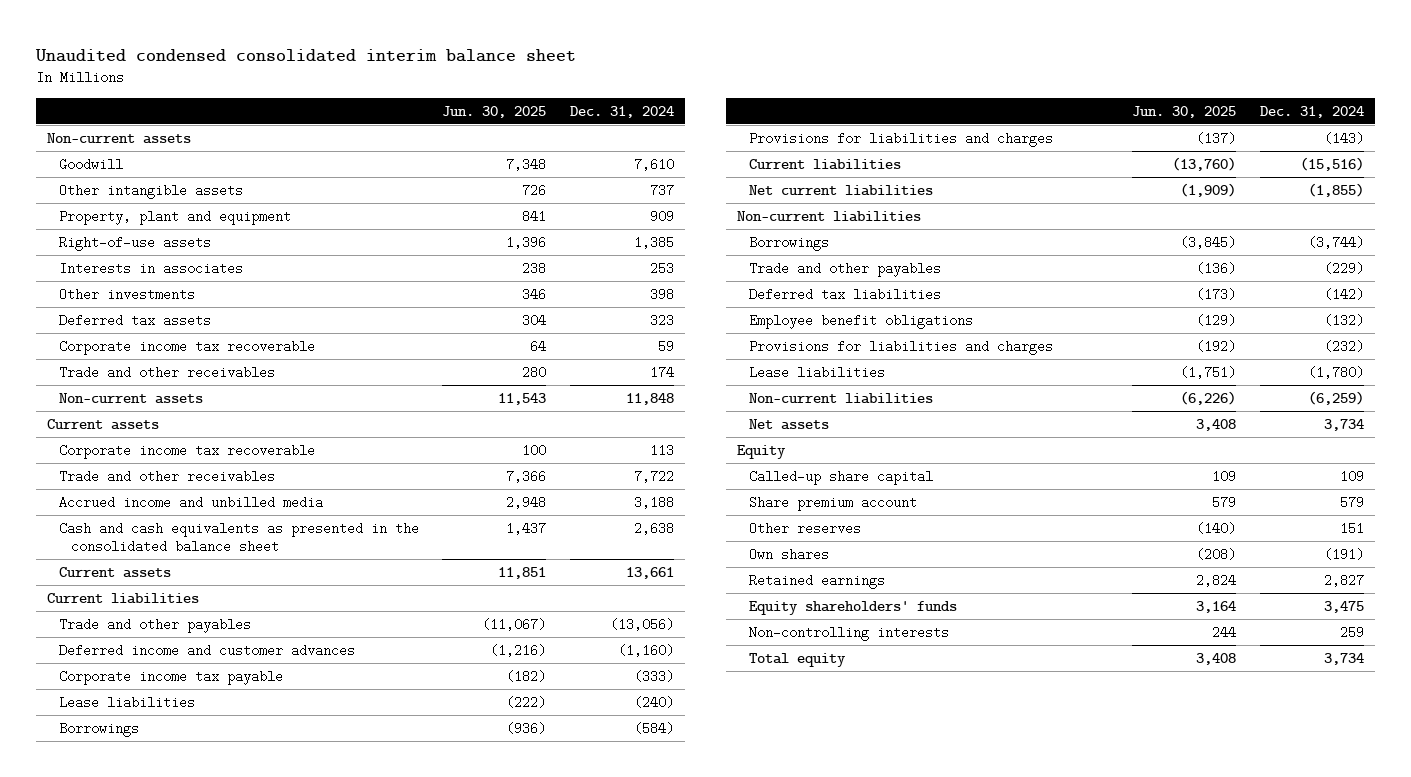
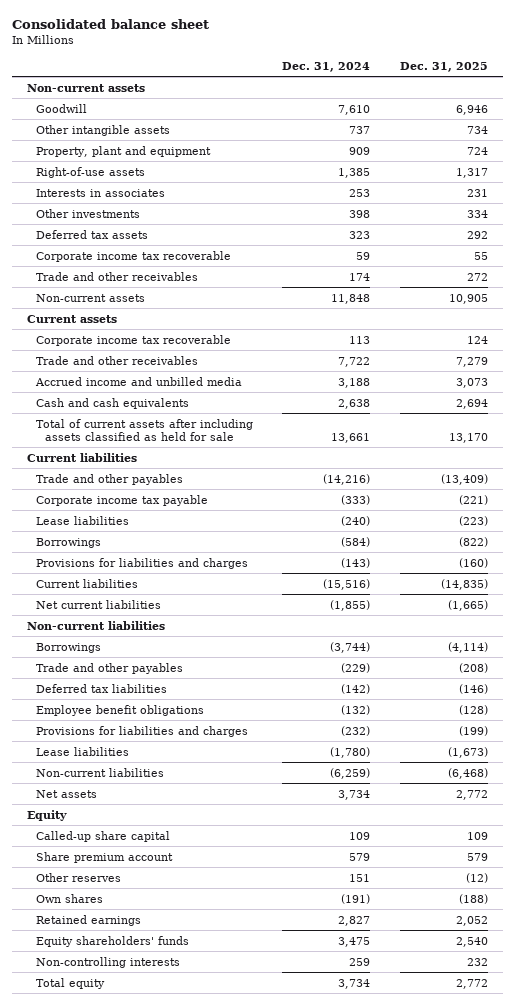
[34,48,576,62] Unaudited condensed consolidated interim balance sheet -> [11,19,209,30] Consolidated balance sheet
[442,105,547,118] Jun. 30, 2025 -> none
none -> [400,61,489,72] Dec. 31, 2025
[59,521,420,554] Cash and cash equivalents as presented in the consolidated balance sheet -> [35,397,189,409] Cash and cash equivalents
[59,566,172,578] Current assets -> [35,418,253,441] Total of current assets after including assets classified as held for sale
[59,643,356,657] Deferred income and customer advances -> none
[609,617,674,631] (13,056) -> [323,473,371,485] (14,216)

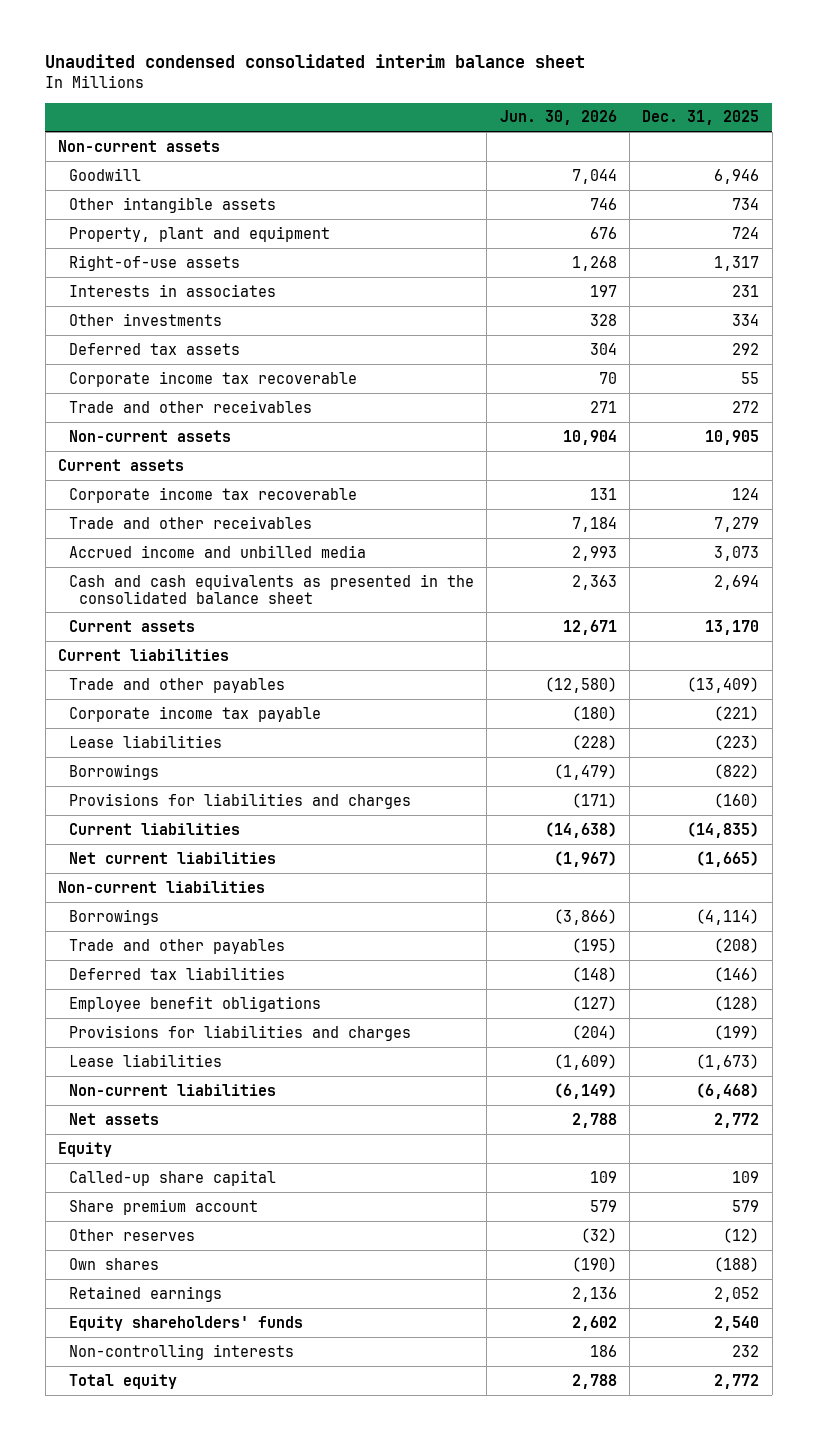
[11,19,209,30] Consolidated balance sheet -> [45,54,586,69] Unaudited condensed consolidated interim balance sheet
[282,61,371,72] Dec. 31, 2024 -> none
none -> [499,110,617,126] Jun. 30, 2026
[35,397,189,409] Cash and cash equivalents -> [68,573,474,604] Cash and cash equivalents as presented in the consolidated balance sheet
[35,418,253,441] Total of current assets after including assets classified as held for sale -> [68,619,195,632] Current assets

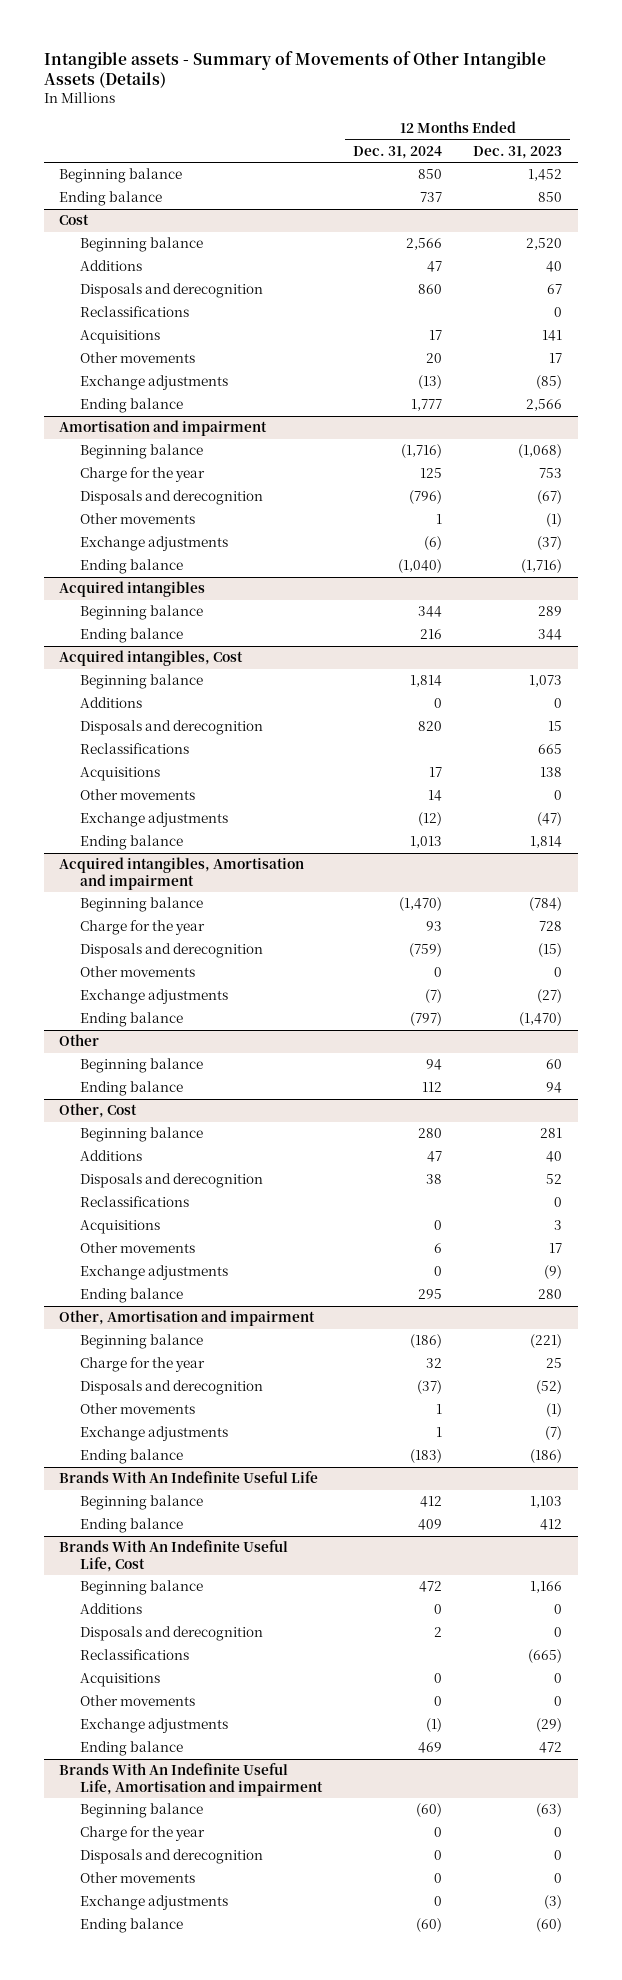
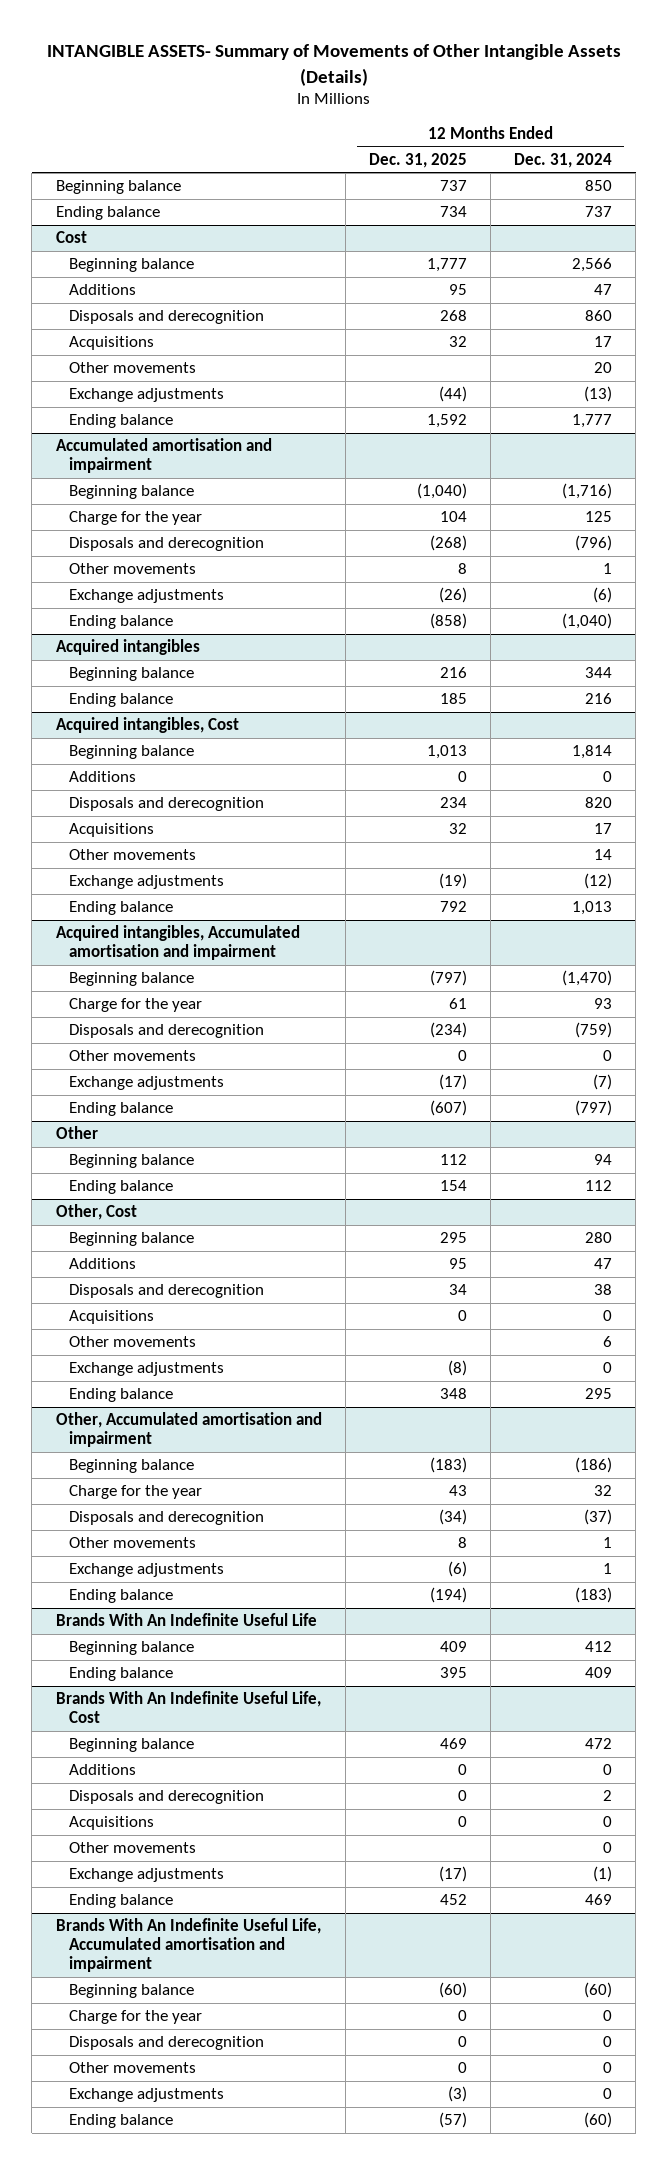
[43,50,546,89] Intangible assets - Summary of Movements of Other Intangible Assets (Details) -> [46,44,621,86] INTANGIBLE ASSETS- Summary of Movements of Other Intangible Assets (Details)
[473,145,563,159] Dec. 31, 2023 -> none
none -> [368,152,467,168] Dec. 31, 2025
[79,306,189,318] Reclassifications -> none
[59,420,268,437] Amortisation and impairment -> [55,438,272,474] Accumulated amortisation and impairment
[79,743,189,755] Reclassifications -> none
[59,857,305,890] Acquired intangibles, Amortisation and impairment -> [55,925,300,961] Acquired intangibles, Accumulated amortisation and impairment
[79,1196,189,1208] Reclassifications -> none
[59,1310,316,1327] Other, Amortisation and impairment -> [55,1412,322,1448] Other, Accumulated amortisation and impairment
[79,1649,189,1661] Reclassifications -> none
[59,1763,323,1796] Brands With An Indefinite Useful Life, Amortisation and impairment -> [55,1918,321,1973] Brands With An Indefinite Useful Life, Accumulated amortisation and impairment

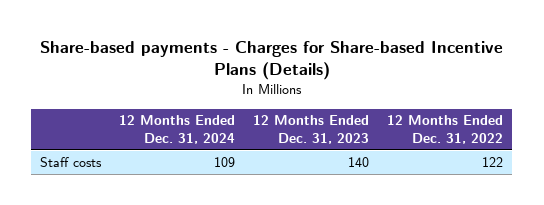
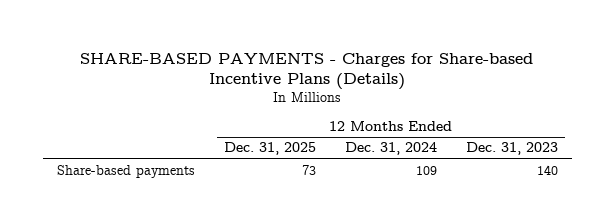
[39,41,503,81] Share-based payments - Charges for Share-based Incentive Plans (Details) -> [80,52,534,91] SHARE-BASED PAYMENTS - Charges for Share-based Incentive Plans (Details)
[387,114,504,145] 12 Months Ended Dec. 31, 2022 -> none
none -> [224,142,317,156] Dec. 31, 2025
[40,157,103,168] Staff costs -> [57,165,196,179] Share-based payments

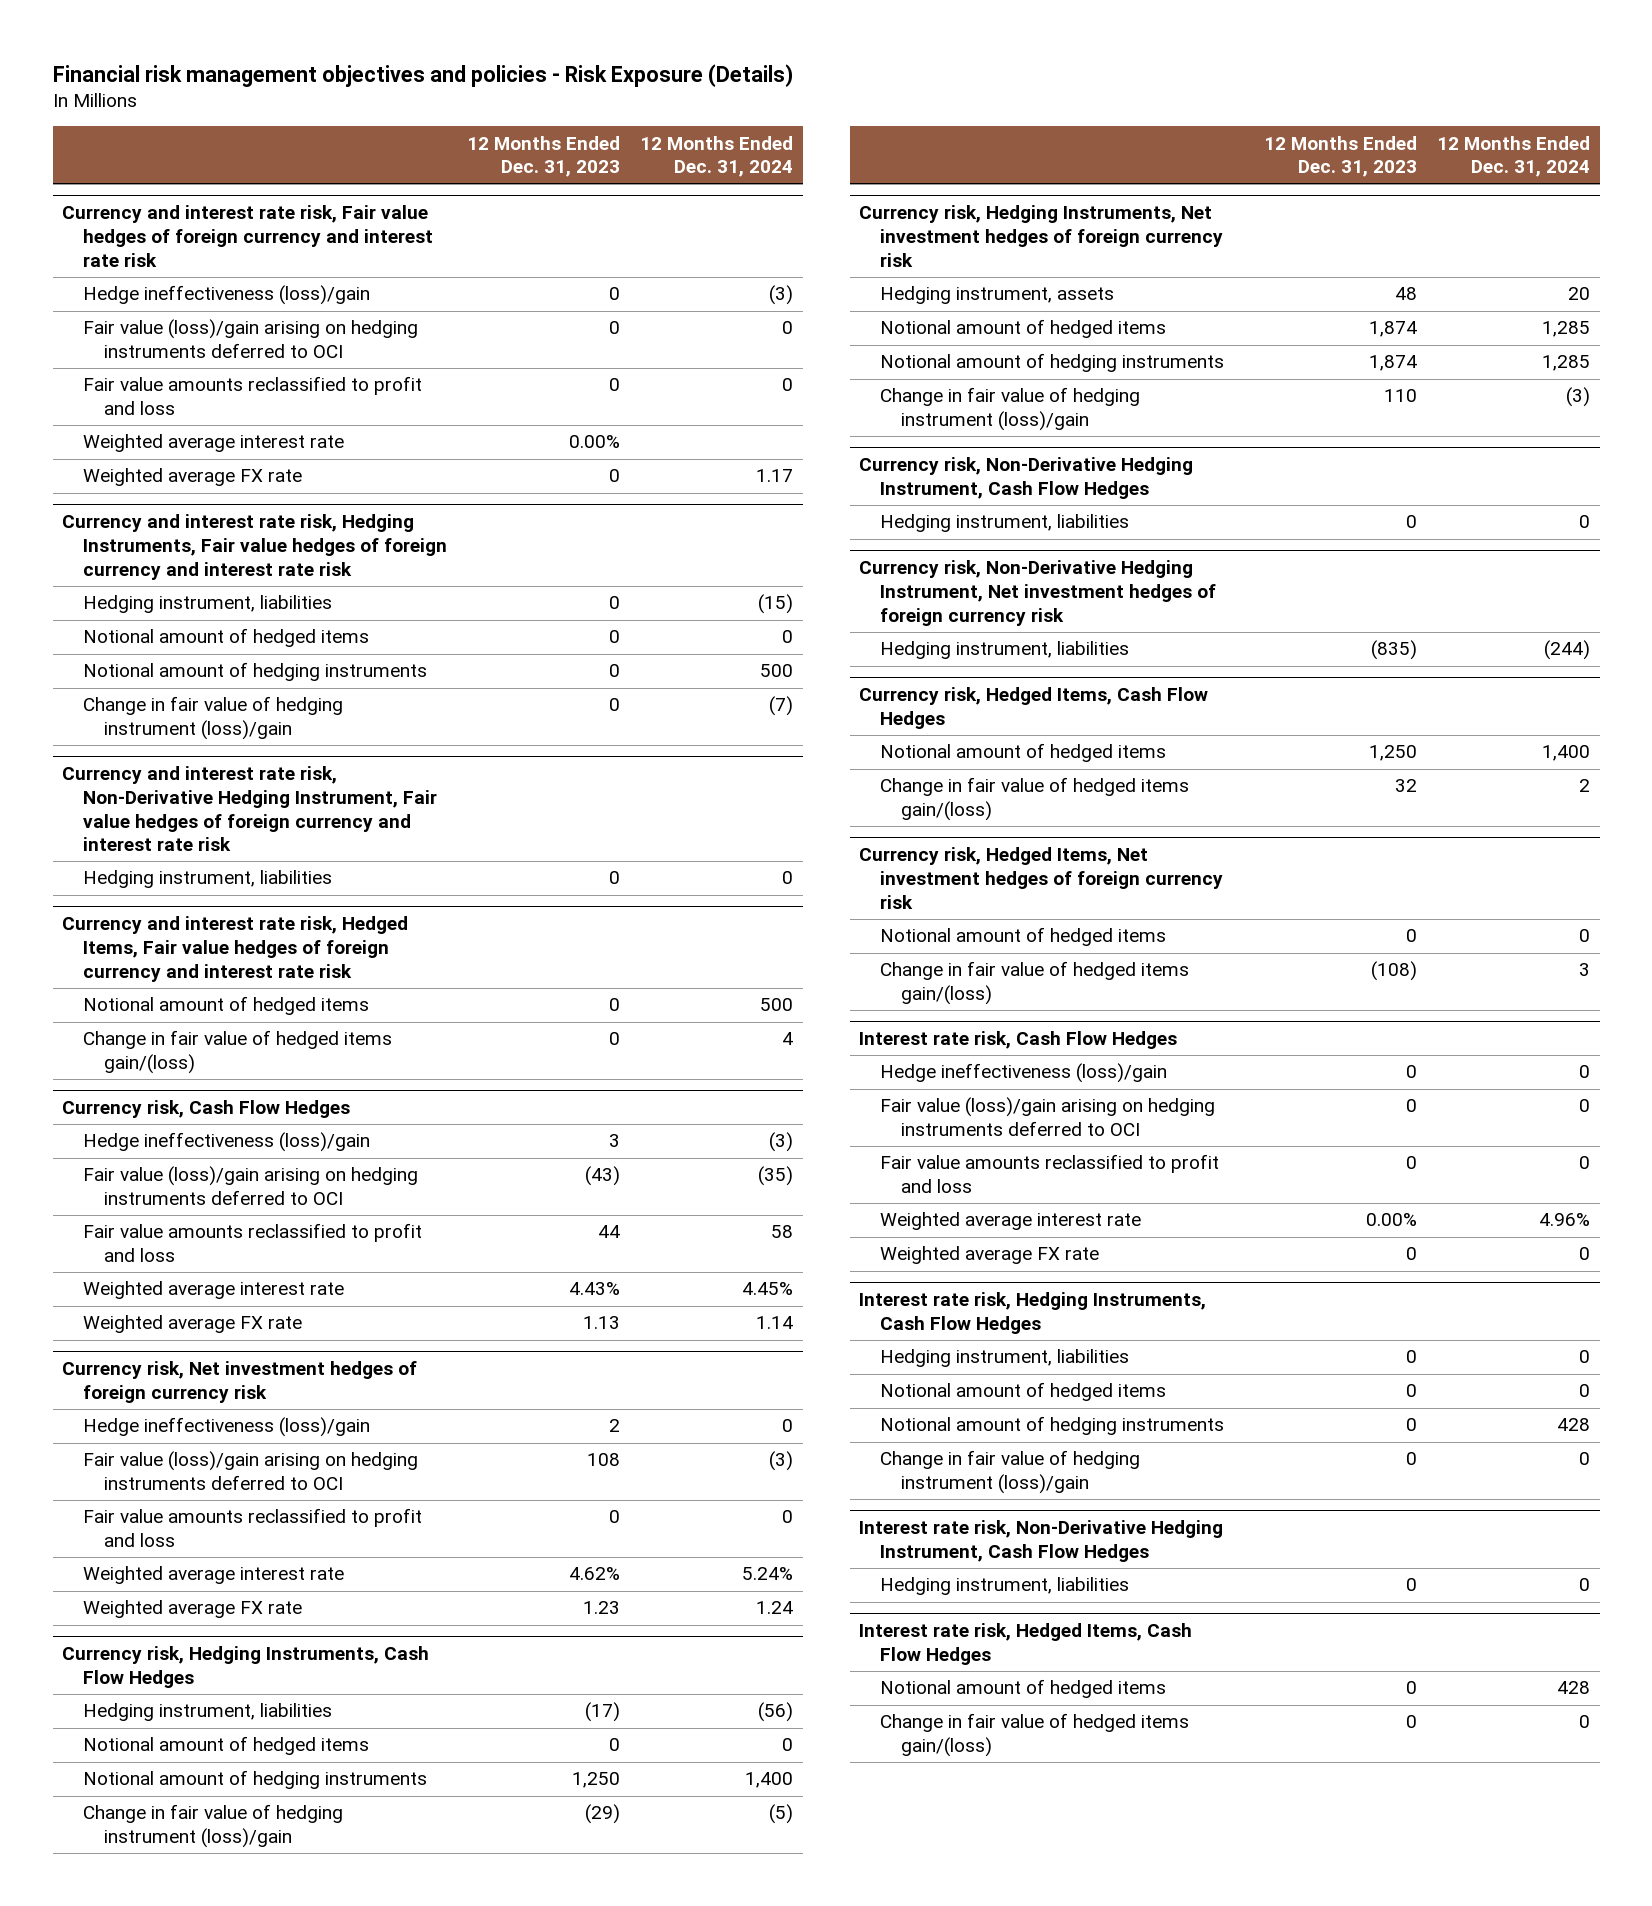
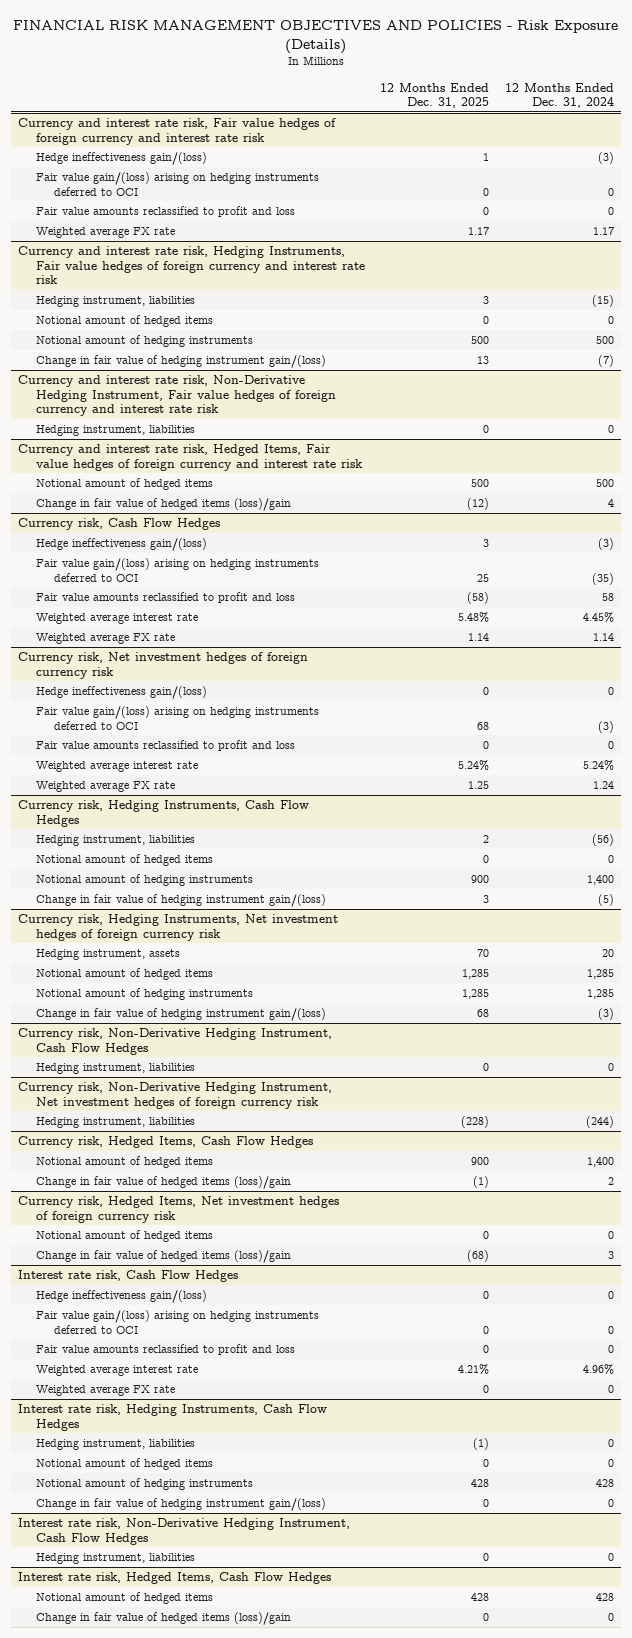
[52,63,793,87] Financial risk management objectives and policies - Risk Exposure (Details) -> [13,19,619,54] FINANCIAL RISK MANAGEMENT OBJECTIVES AND POLICIES - Risk Exposure (Details)
[467,135,621,178] 12 Months Ended Dec. 31, 2023 -> none
none -> [380,82,490,108] 12 Months Ended Dec. 31, 2025
[83,285,371,306] Hedge ineffectiveness (loss)/gain -> [36,152,208,166] Hedge ineffectiveness gain/(loss)
[83,319,419,359] Fair value (loss)/gain arising on hedging instruments deferred to OCI -> [36,172,320,196] Fair value gain/(loss) arising on hedging instruments deferred to OCI
[83,434,345,453] Weighted average interest rate -> none
[83,696,344,741] Change in fair value of hedging instrument (loss)/gain -> [36,355,327,369] Change in fair value of hedging instrument gain/(loss)
[83,1030,393,1075] Change in fair value of hedged items gain/(loss) -> [36,498,292,512] Change in fair value of hedged items (loss)/gain
[83,1132,371,1153] Hedge ineffectiveness (loss)/gain -> [36,538,208,552] Hedge ineffectiveness gain/(loss)
[83,1166,419,1206] Fair value (loss)/gain arising on hedging instruments deferred to OCI -> [36,558,320,582] Fair value gain/(loss) arising on hedging instruments deferred to OCI
[83,1417,371,1438] Hedge ineffectiveness (loss)/gain -> [36,686,208,700] Hedge ineffectiveness gain/(loss)
[83,1451,419,1491] Fair value (loss)/gain arising on hedging instruments deferred to OCI -> [36,706,320,730] Fair value gain/(loss) arising on hedging instruments deferred to OCI
[83,1804,344,1849] Change in fair value of hedging instrument (loss)/gain -> [36,894,327,908] Change in fair value of hedging instrument gain/(loss)
[880,387,1141,432] Change in fair value of hedging instrument (loss)/gain -> [36,1008,327,1022] Change in fair value of hedging instrument gain/(loss)
[880,777,1190,822] Change in fair value of hedged items gain/(loss) -> [36,1176,292,1190] Change in fair value of hedged items (loss)/gain
[880,961,1190,1006] Change in fair value of hedged items gain/(loss) -> [36,1250,292,1264] Change in fair value of hedged items (loss)/gain
[880,1063,1168,1084] Hedge ineffectiveness (loss)/gain -> [36,1290,208,1304] Hedge ineffectiveness gain/(loss)
[880,1097,1216,1137] Fair value (loss)/gain arising on hedging instruments deferred to OCI -> [36,1310,320,1334] Fair value gain/(loss) arising on hedging instruments deferred to OCI
[880,1450,1141,1495] Change in fair value of hedging instrument (loss)/gain -> [36,1498,327,1512] Change in fair value of hedging instrument gain/(loss)
[880,1713,1190,1758] Change in fair value of hedged items gain/(loss) -> [36,1612,292,1626] Change in fair value of hedged items (loss)/gain

